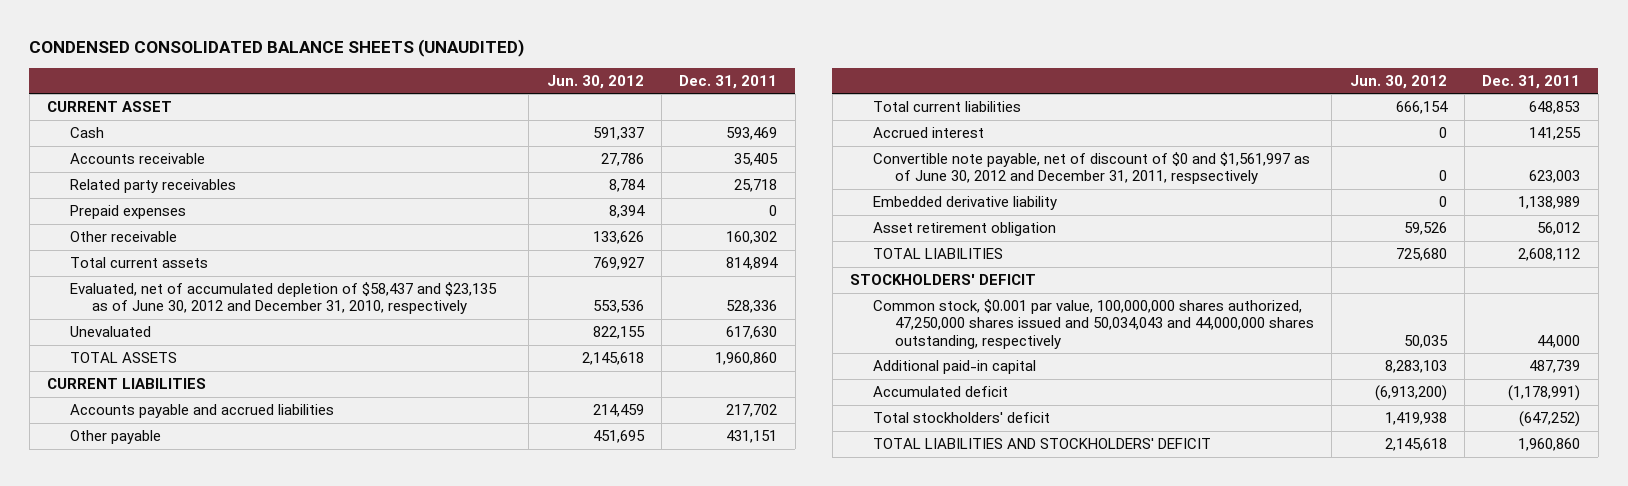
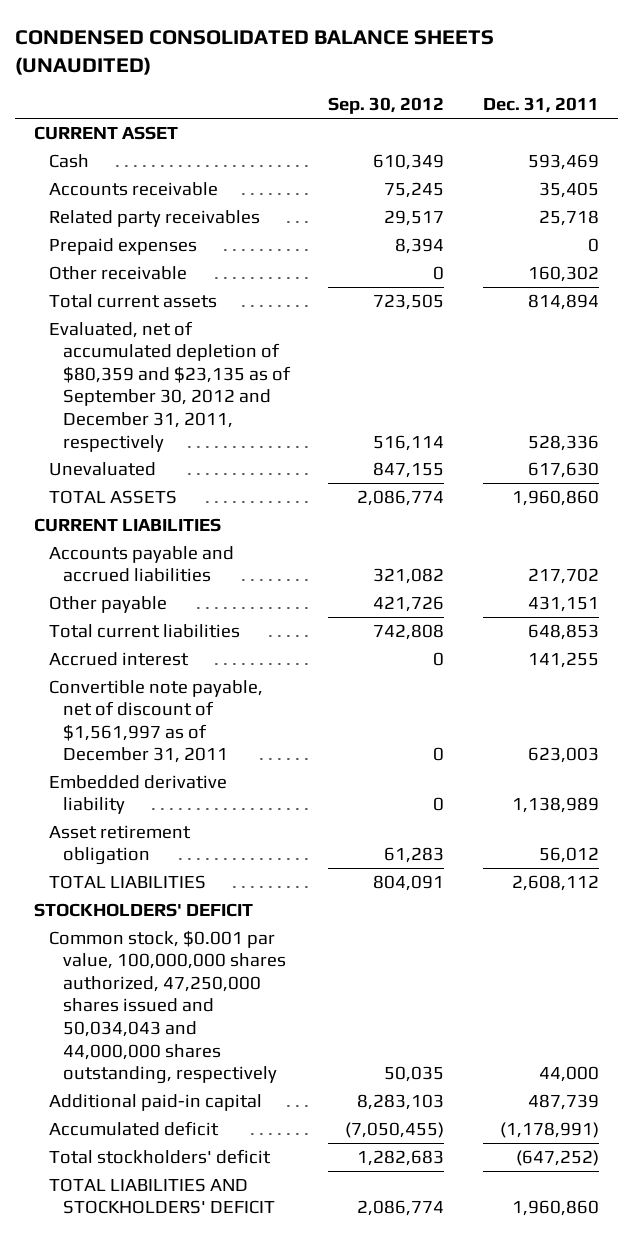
[546,74,644,89] Jun. 30, 2012 -> none
none -> [328,97,445,115] Sep. 30, 2012
[69,282,497,315] Evaluated, net of accumulated depletion of $58,437 and $23,135 as of June 30, 2012 and December 31, 2010, respectively -> [48,320,291,452] Evaluated, net of accumulated depletion of $80,359 and $23,135 as of September 30, 2012 and December 31, 2011, respectively
[872,152,1310,185] Convertible note payable, net of discount of $0 and $1,561,997 as of June 30, 2012 and December 31, 2011, respsectively -> [48,679,263,764] Convertible note payable, net of discount of $1,561,997 as of December 31, 2011

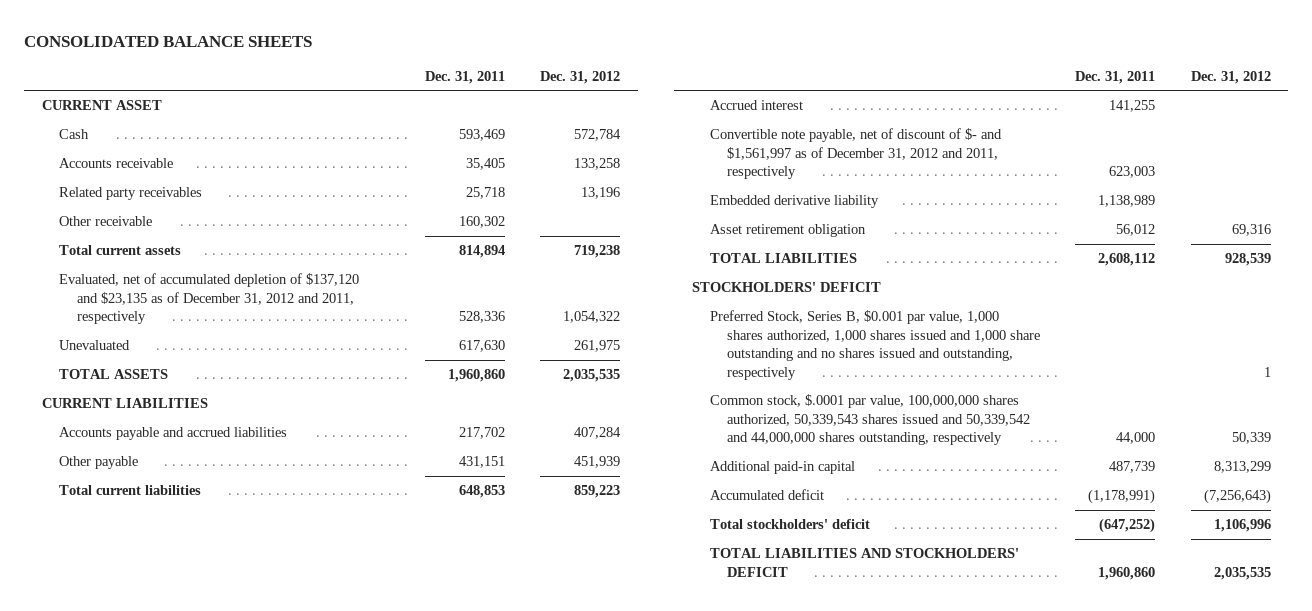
[15,29,495,76] CONDENSED CONSOLIDATED BALANCE SHEETS (UNAUDITED) -> [24,35,313,47] CONSOLIDATED BALANCE SHEETS
[328,97,445,115] Sep. 30, 2012 -> none
none -> [540,70,621,84] Dec. 31, 2012
[48,237,197,255] Prepaid expenses -> none
[48,320,291,452] Evaluated, net of accumulated depletion of $80,359 and $23,135 as of September 30, 2012 and December 31, 2011, respectively -> [59,273,360,325] Evaluated, net of accumulated depletion of $137,120 and $23,135 as of December 31, 2012 and 2011, respectively
[48,679,263,764] Convertible note payable, net of discount of $1,561,997 as of December 31, 2011 -> [709,128,1002,180] Convertible note payable, net of discount of $- and $1,561,997 as of December 31, 2012 and 2011, respectively
none -> [709,310,1041,380] Preferred Stock, Series B, $0.001 par value, 1,000 shares authorized, 1,000 shares issued and 1,000 share outstanding and no shares issued and outstanding, respectively
[48,929,286,1085] Common stock, $0.001 par value, 100,000,000 shares authorized, 47,250,000 shares issued and 50,034,043 and 44,000,000 shares outstanding, respectively -> [709,394,1031,446] Common stock, $.0001 par value, 100,000,000 shares authorized, 50,339,543 shares issued and 50,339,542 and 44,000,000 shares outstanding, respectively

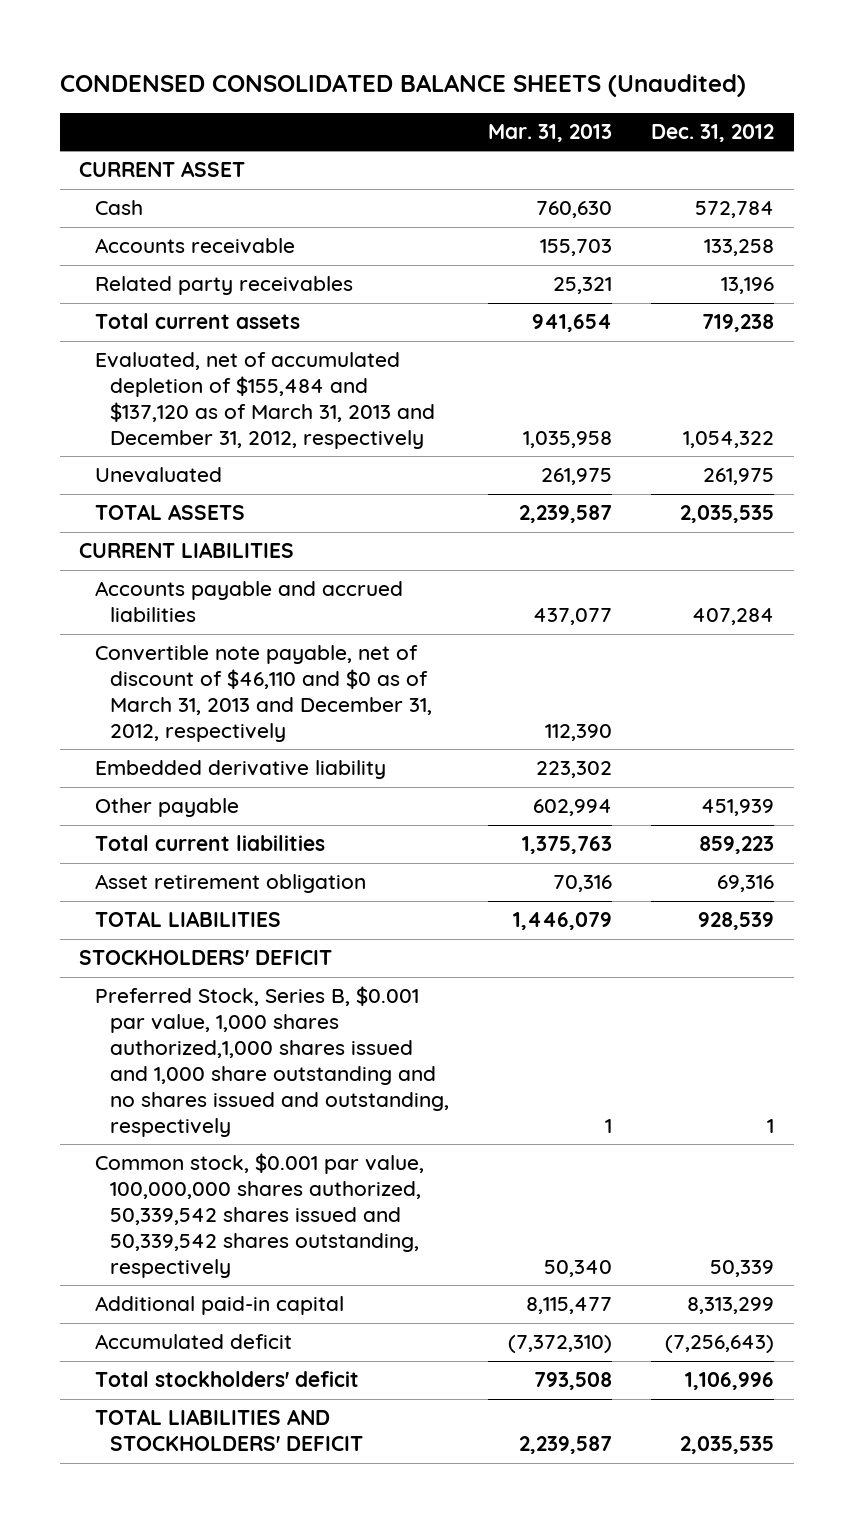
[24,35,313,47] CONSOLIDATED BALANCE SHEETS -> [59,74,746,98] CONDENSED CONSOLIDATED BALANCE SHEETS (Unaudited)
[425,70,506,84] Dec. 31, 2011 -> none
none -> [487,124,612,143] Mar. 31, 2013
[59,216,153,227] Other receivable -> none
[59,273,360,325] Evaluated, net of accumulated depletion of $137,120 and $23,135 as of December 31, 2012 and 2011, respectively -> [94,352,435,449] Evaluated, net of accumulated depletion of $155,484 and $137,120 as of March 31, 2013 and December 31, 2012, respectively
none -> [94,645,432,742] Convertible note payable, net of discount of $46,110 and $0 as of March 31, 2013 and December 31, 2012, respectively
[709,195,879,209] Embedded derivative liability -> [94,760,386,780] Embedded derivative liability
[709,100,803,111] Accrued interest -> none
[709,128,1002,180] Convertible note payable, net of discount of $- and $1,561,997 as of December 31, 2012 and 2011, respectively -> none
[709,310,1041,380] Preferred Stock, Series B, $0.001 par value, 1,000 shares authorized, 1,000 shares issued and 1,000 share outstanding and no shares issued and outstanding, respectively -> [94,986,449,1137] Preferred Stock, Series B, $0.001 par value, 1,000 shares authorized,1,000 shares issued and 1,000 share outstanding and no shares issued and outstanding, respectively
[709,394,1031,446] Common stock, $.0001 par value, 100,000,000 shares authorized, 50,339,543 shares issued and 50,339,542 and 44,000,000 shares outstanding, respectively -> [94,1153,424,1278] Common stock, $0.001 par value, 100,000,000 shares authorized, 50,339,542 shares issued and 50,339,542 shares outstanding, respectively

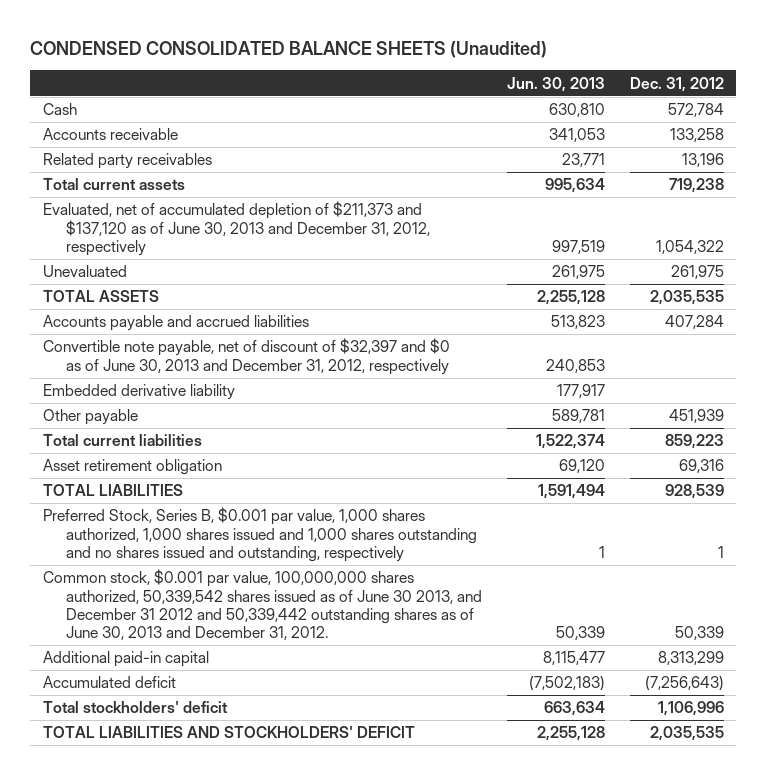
[487,124,612,143] Mar. 31, 2013 -> none
none -> [506,76,605,92] Jun. 30, 2013
[79,161,246,178] CURRENT ASSET -> none
[94,352,435,449] Evaluated, net of accumulated depletion of $155,484 and $137,120 as of March 31, 2013 and December 31, 2012, respectively -> [42,201,430,257] Evaluated, net of accumulated depletion of $211,373 and $137,120 as of June 30, 2013 and December 31, 2012, respectively
[79,542,295,559] CURRENT LIABILITIES -> none
[94,645,432,742] Convertible note payable, net of discount of $46,110 and $0 as of March 31, 2013 and December 31, 2012, respectively -> [42,338,450,375] Convertible note payable, net of discount of $32,397 and $0 as of June 30, 2013 and December 31, 2012, respectively
[79,950,333,966] STOCKHOLDERS' DEFICIT -> none
[94,986,449,1137] Preferred Stock, Series B, $0.001 par value, 1,000 shares authorized,1,000 shares issued and 1,000 share outstanding and no shares issued and outstanding, respectively -> [42,507,477,563] Preferred Stock, Series B, $0.001 par value, 1,000 shares authorized, 1,000 shares issued and 1,000 shares outstanding and no shares issued and outstanding, respectively
[94,1153,424,1278] Common stock, $0.001 par value, 100,000,000 shares authorized, 50,339,542 shares issued and 50,339,542 shares outstanding, respectively -> [42,569,482,641] Common stock, $0.001 par value, 100,000,000 shares authorized, 50,339,542 shares issued as of June 30 2013, and December 31 2012 and 50,339,442 outstanding shares as of June 30, 2013 and December 31, 2012.

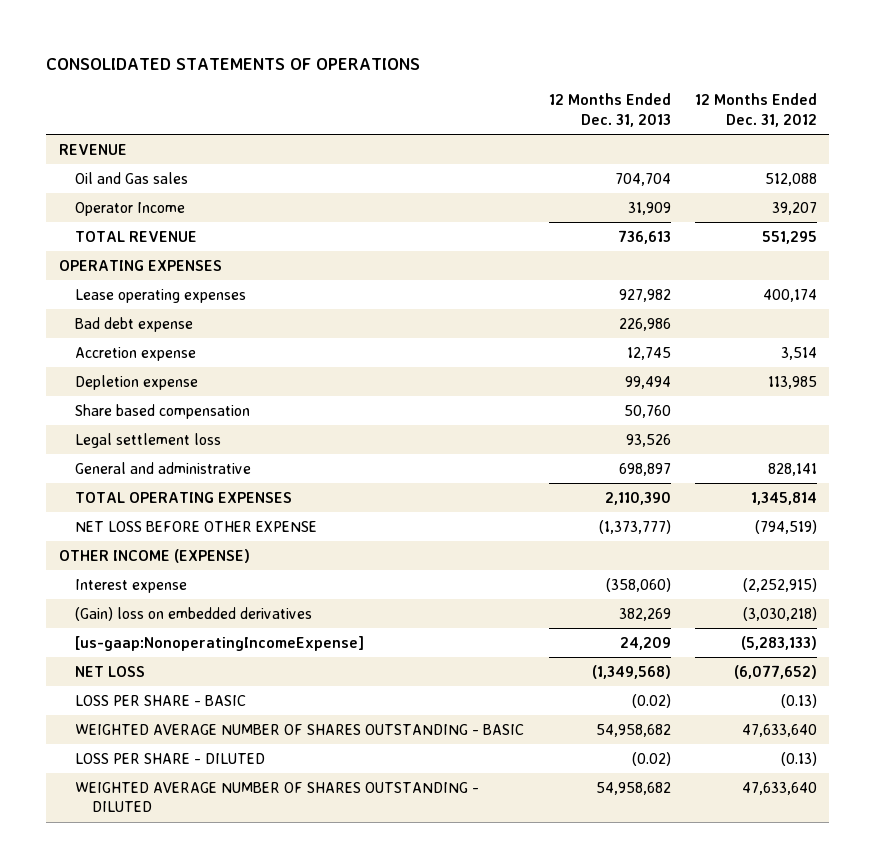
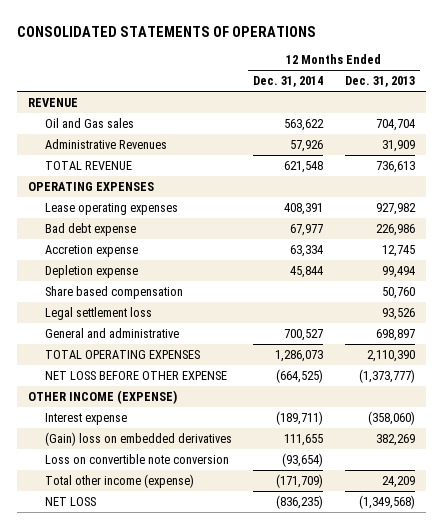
[695,93,818,127] 12 Months Ended Dec. 31, 2012 -> none
none -> [253,76,324,88] Dec. 31, 2014
[75,201,186,216] Operator Income -> [44,138,167,149] Administrative Revenues
none -> [44,453,229,464] Loss on convertible note conversion
[75,635,365,651] [us-gaap:NonoperatingIncomeExpense] -> [44,473,194,488] Total other income (expense)
[75,694,247,706] LOSS PER SHARE - BASIC -> none
[75,723,525,735] WEIGHTED AVERAGE NUMBER OF SHARES OUTSTANDING - BASIC -> none
[75,752,266,764] LOSS PER SHARE - DILUTED -> none
[75,781,480,813] WEIGHTED AVERAGE NUMBER OF SHARES OUTSTANDING - DILUTED -> none

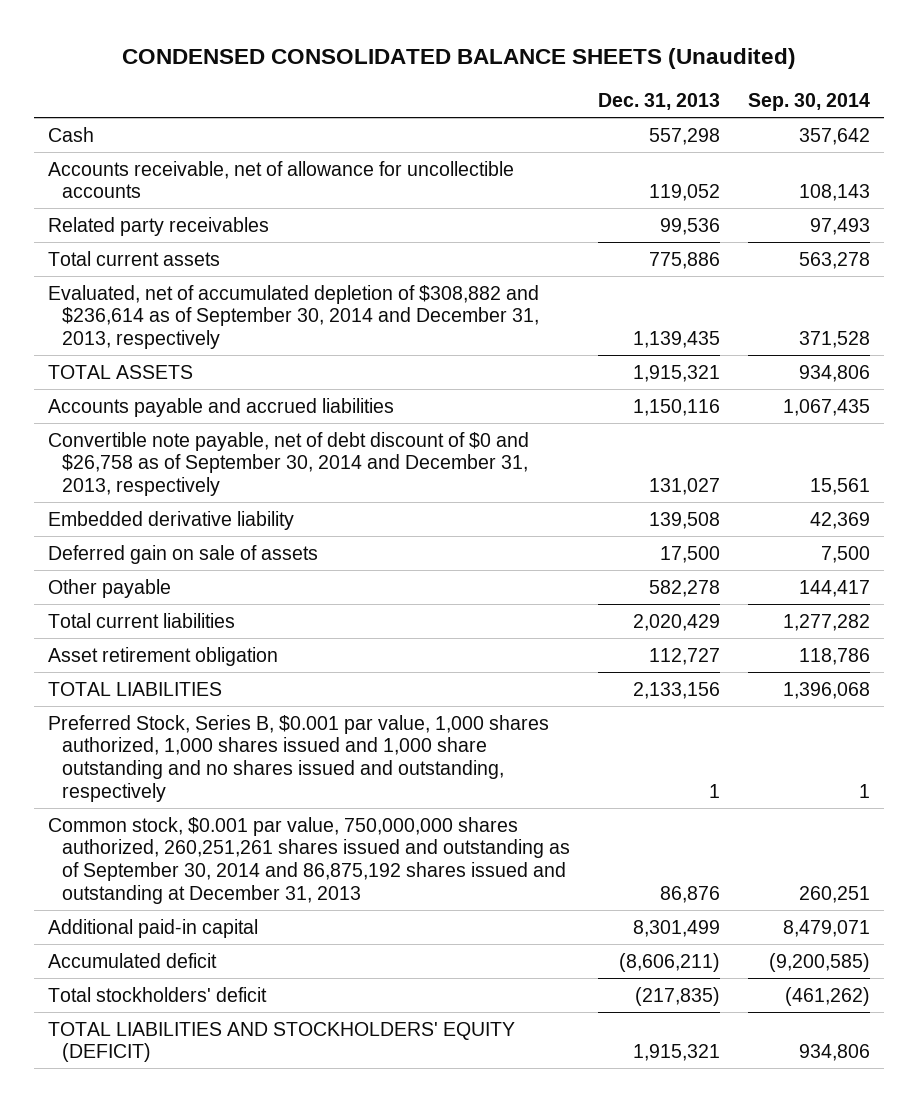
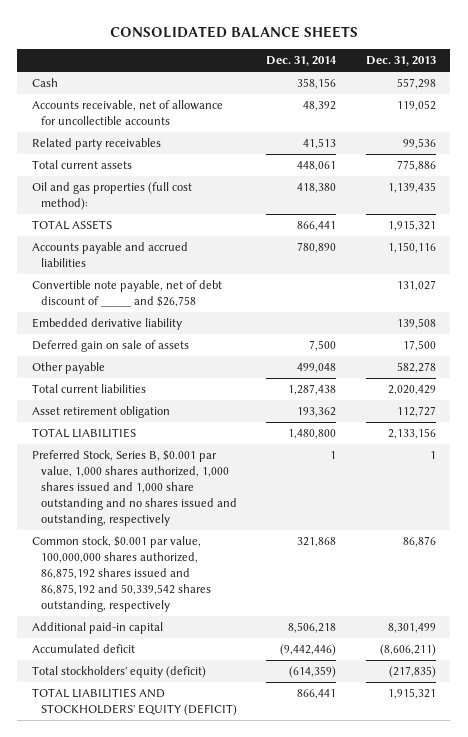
[122,48,797,70] CONDENSED CONSOLIDATED BALANCE SHEETS (Unaudited) -> [109,25,358,38] CONSOLIDATED BALANCE SHEETS
[748,93,871,112] Sep. 30, 2014 -> none
none -> [266,56,338,67] Dec. 31, 2014
[47,284,540,349] Evaluated, net of accumulated depletion of $308,882 and $236,614 as of September 30, 2014 and December 31, 2013, respectively -> [31,182,192,211] Oil and gas properties (full cost method):
[47,431,529,496] Convertible note payable, net of debt discount of $0 and $26,758 as of September 30, 2014 and December 31, 2013, respectively -> [31,280,222,308] Convertible note payable, net of debt discount of _____ and $26,758
[47,816,571,904] Common stock, $0.001 par value, 750,000,000 shares authorized, 260,251,261 shares issued and outstanding as of September 30, 2014 and 86,875,192 shares issued and outstanding at December 31, 2013 -> [31,536,212,612] Common stock, $0.001 par value, 100,000,000 shares authorized, 86,875,192 shares issued and 86,875,192 and 50,339,542 shares outstanding, respectively
[47,986,267,1002] Total stockholders' deficit -> [31,666,206,679] Total stockholders' equity (deficit)

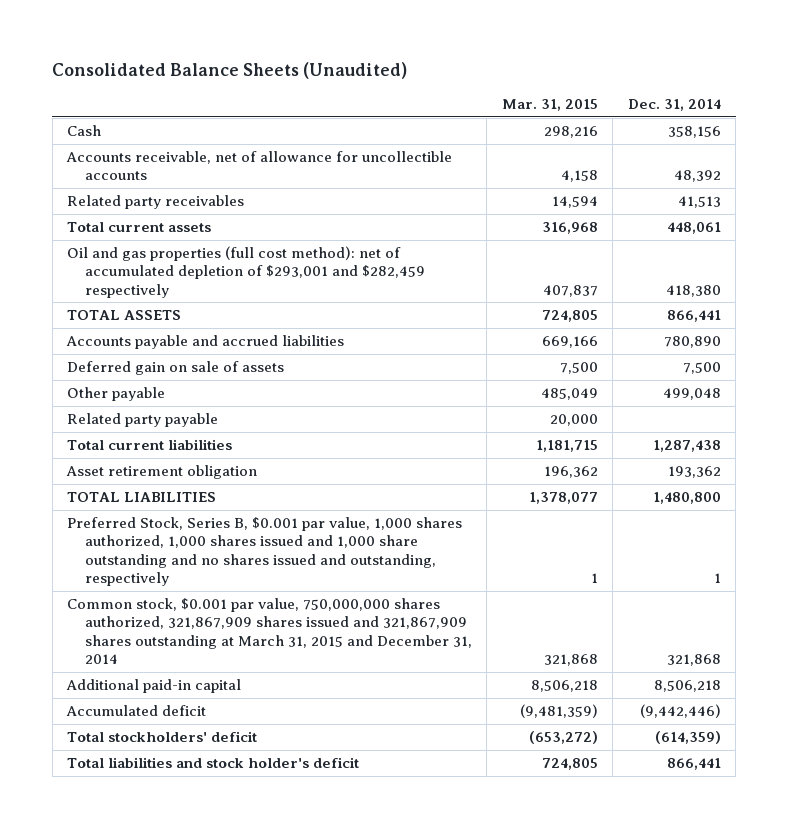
[109,25,358,38] CONSOLIDATED BALANCE SHEETS -> [52,61,408,79] Consolidated Balance Sheets (Unaudited)
[365,56,436,67] Dec. 31, 2013 -> none
none -> [501,98,598,111] Mar. 31, 2015
[31,182,192,211] Oil and gas properties (full cost method): -> [67,246,426,298] Oil and gas properties (full cost method): net of accumulated depletion of $293,001 and $282,459 respectively
[31,280,222,308] Convertible note payable, net of debt discount of _____ and $26,758 -> none
[31,318,182,331] Embedded derivative liability -> none
none -> [67,413,219,428] Related party payable
[31,536,212,612] Common stock, $0.001 par value, 100,000,000 shares authorized, 86,875,192 shares issued and 86,875,192 and 50,339,542 shares outstanding, respectively -> [67,598,473,664] Common stock, $0.001 par value, 750,000,000 shares authorized, 321,867,909 shares issued and 321,867,909 shares outstanding at March 31, 2015 and December 31, 2014
[31,666,206,679] Total stockholders' equity (deficit) -> [67,731,258,743] Total stockholders' deficit
[31,688,238,717] TOTAL LIABILITIES AND STOCKHOLDERS' EQUITY (DEFICIT) -> [67,757,360,769] Total liabilities and stock holder's deficit

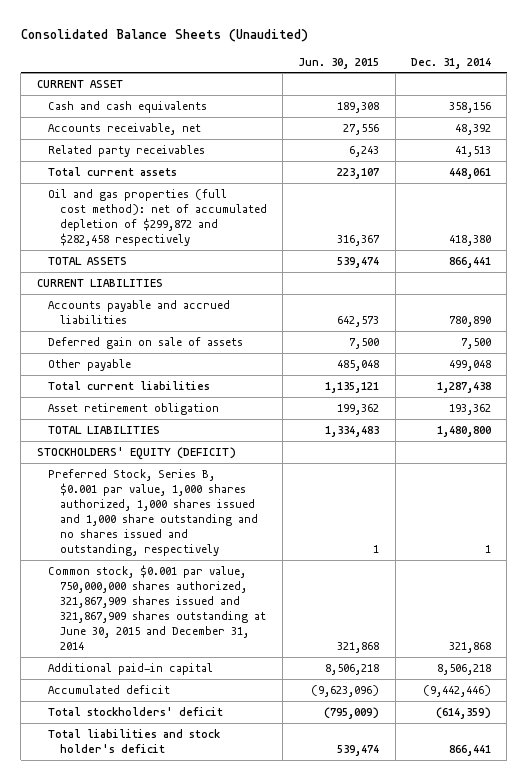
[501,98,598,111] Mar. 31, 2015 -> none
none -> [298,57,380,69] Jun. 30, 2015
none -> [36,79,123,88] CURRENT ASSET
[67,125,102,137] Cash -> [48,100,208,113] Cash and cash equivalents
[66,151,453,181] Accounts receivable, net of allowance for uncollectible accounts -> [48,122,202,135] Accounts receivable, net
[67,246,426,298] Oil and gas properties (full cost method): net of accumulated depletion of $293,001 and $282,459 respectively -> [48,188,267,246] Oil and gas properties (full cost method): net of accumulated depletion of $299,872 and $282,458 respectively
none -> [36,278,163,287] CURRENT LIABILITIES
[67,413,219,428] Related party payable -> none
none -> [36,446,236,460] STOCKHOLDERS' EQUITY (DEFICIT)
[67,598,473,664] Common stock, $0.001 par value, 750,000,000 shares authorized, 321,867,909 shares issued and 321,867,909 shares outstanding at March 31, 2015 and December 31, 2014 -> [48,564,266,650] Common stock, $0.001 par value, 750,000,000 shares authorized, 321,867,909 shares issued and 321,867,909 shares outstanding at June 30, 2015 and December 31, 2014

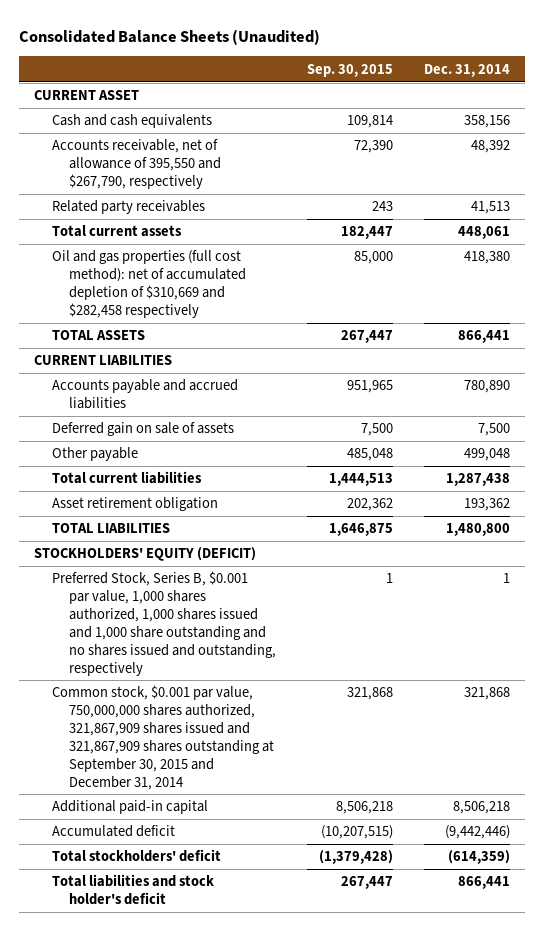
[298,57,380,69] Jun. 30, 2015 -> none
none -> [307,63,394,77] Sep. 30, 2015
[48,122,202,135] Accounts receivable, net -> [51,139,222,190] Accounts receivable, net of allowance of 395,550 and $267,790, respectively
[48,188,267,246] Oil and gas properties (full cost method): net of accumulated depletion of $299,872 and $282,458 respectively -> [51,250,247,318] Oil and gas properties (full cost method): net of accumulated depletion of $310,669 and $282,458 respectively
[48,564,266,650] Common stock, $0.001 par value, 750,000,000 shares authorized, 321,867,909 shares issued and 321,867,909 shares outstanding at June 30, 2015 and December 31, 2014 -> [51,685,275,790] Common stock, $0.001 par value, 750,000,000 shares authorized, 321,867,909 shares issued and 321,867,909 shares outstanding at September 30, 2015 and December 31, 2014

